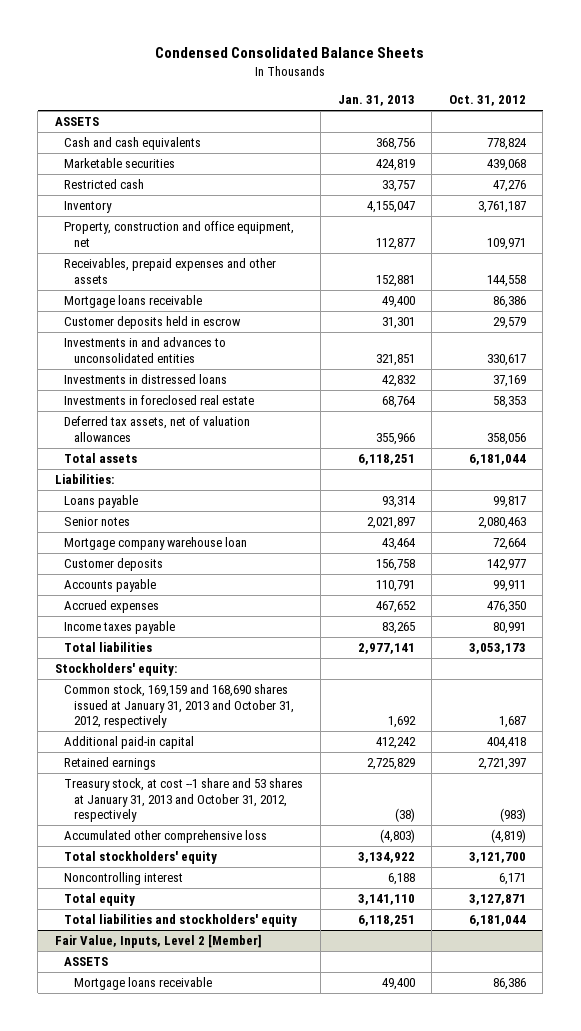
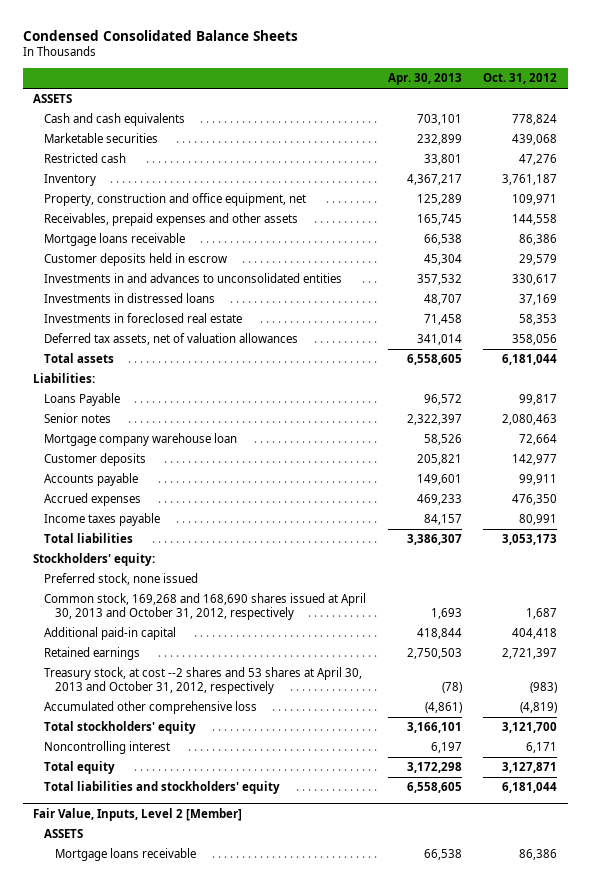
[337,95,415,107] Jan. 31, 2013 -> none
none -> [387,73,462,86] Apr. 30, 2013
[64,495,139,509] Loans payable -> [44,393,121,407] Loans Payable
none -> [44,573,199,586] Preferred stock, none issued
[64,684,295,728] Common stock, 169,159 and 168,690 shares issued at January 31, 2013 and October 31, 2012, respectively -> [44,593,367,620] Common stock, 169,268 and 168,690 shares issued at April 30, 2013 and October 31, 2012, respectively
[64,778,304,822] Treasury stock, at cost --1 share and 53 shares at January 31, 2013 and October 31, 2012, respectively -> [44,667,363,694] Treasury stock, at cost --2 shares and 53 shares at April 30, 2013 and October 31, 2012, respectively

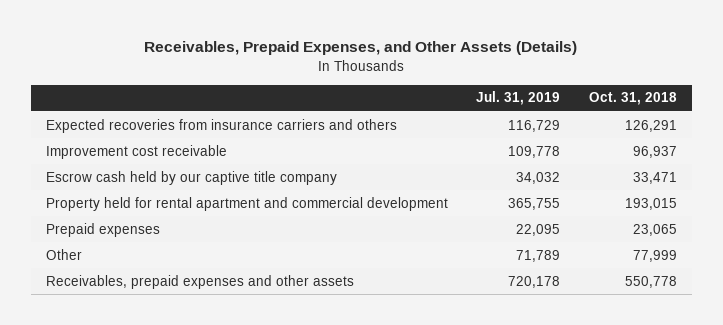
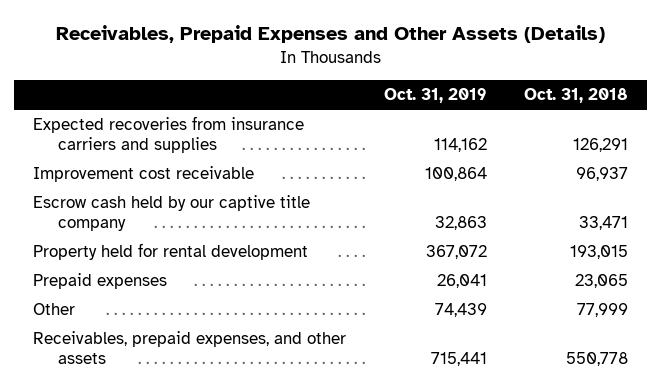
[144,41,578,56] Receivables, Prepaid Expenses, and Other Assets (Details) -> [55,25,605,44] Receivables, Prepaid Expenses and Other Assets (Details)
[476,91,561,106] Jul. 31, 2019 -> none
none -> [383,88,487,104] Oct. 31, 2019
[45,118,397,133] Expected recoveries from insurance carriers and others -> [32,116,304,154] Expected recoveries from insurance carriers and supplies
[45,196,448,211] Property held for rental apartment and commercial development -> [32,243,308,261] Property held for rental development
[45,274,354,289] Receivables, prepaid expenses and other assets -> [32,331,346,365] Receivables, prepaid expenses, and other assets

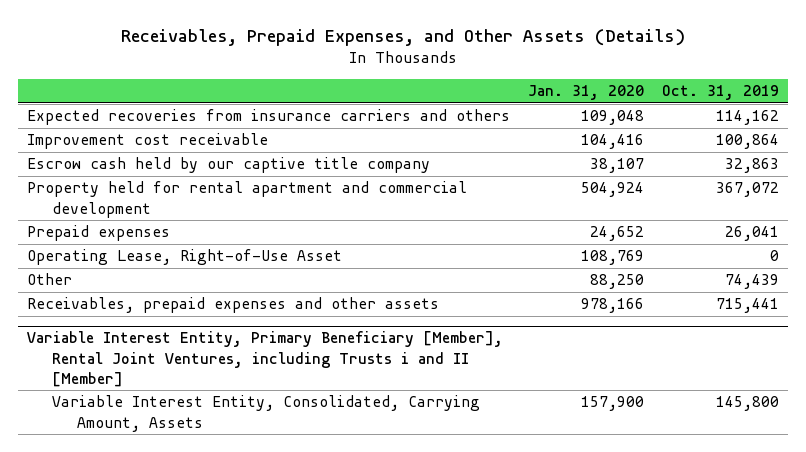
[55,25,605,44] Receivables, Prepaid Expenses and Other Assets (Details) -> [120,29,685,47] Receivables, Prepaid Expenses, and Other Assets (Details)
[524,88,629,104] Oct. 31, 2018 -> none
none -> [527,85,644,101] Jan. 31, 2020
[32,116,304,154] Expected recoveries from insurance carriers and supplies -> [26,109,510,126] Expected recoveries from insurance carriers and others
[32,243,308,261] Property held for rental development -> [26,181,467,218] Property held for rental apartment and commercial development
none -> [26,249,342,266] Operating Lease, Right-of-Use Asset
[32,331,346,365] Receivables, prepaid expenses, and other assets -> [26,297,439,314] Receivables, prepaid expenses and other assets
none -> [26,331,503,387] Variable Interest Entity, Primary Beneficiary [Member], Rental Joint Ventures, including Trusts i and II [Member]
none -> [51,395,480,432] Variable Interest Entity, Consolidated, Carrying Amount, Assets

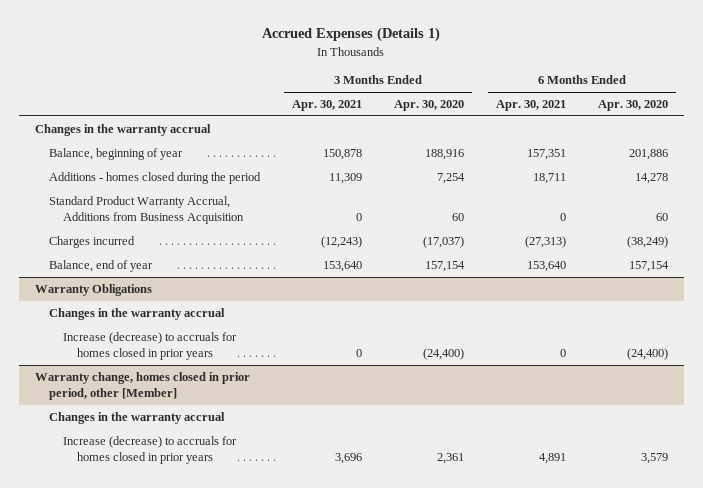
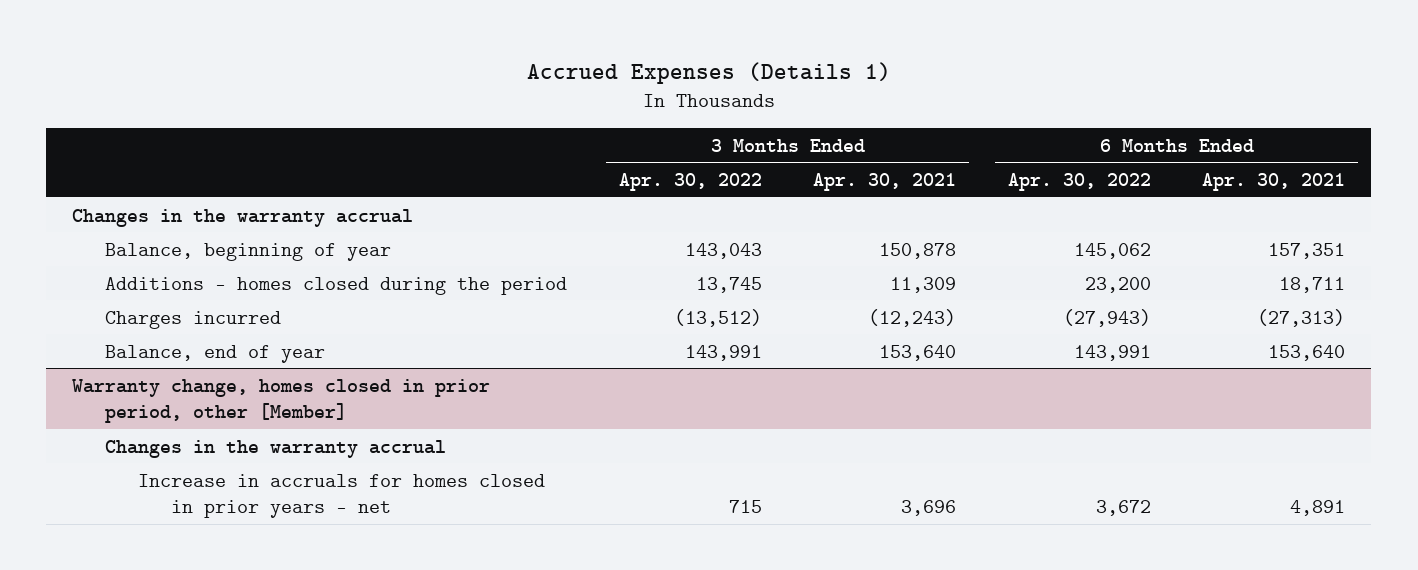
[393,100,464,112] Apr. 30, 2020 -> none
[597,100,668,112] Apr. 30, 2020 -> none
none -> [618,173,762,192] Apr. 30, 2022
none -> [1007,173,1151,192] Apr. 30, 2022
[48,196,244,224] Standard Product Warranty Accrual, Additions from Business Acquisition -> none
[34,284,152,297] Warranty Obligations -> none
[48,308,225,321] Changes in the warranty accrual -> none
[62,332,237,360] Increase (decrease) to accruals for homes closed in prior years -> none
[62,436,237,464] Increase (decrease) to accruals for homes closed in prior years -> [138,473,546,519] Increase in accruals for homes closed in prior years - net

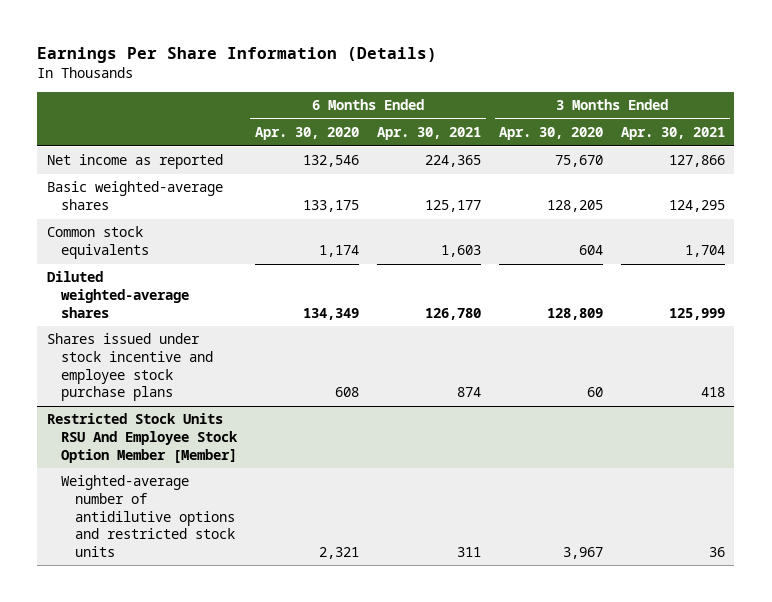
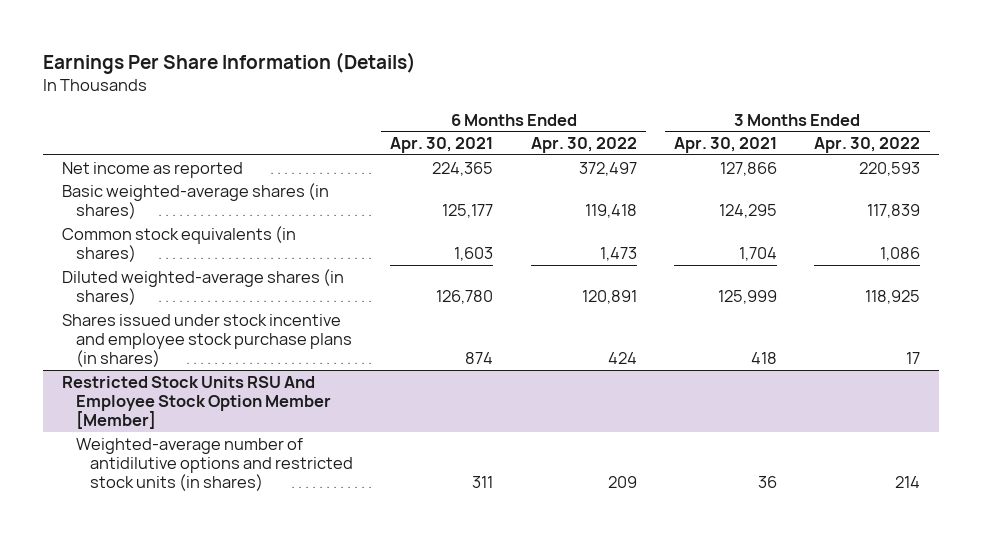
[255,127,360,141] Apr. 30, 2020 -> none
[499,127,604,141] Apr. 30, 2020 -> none
none -> [530,137,637,154] Apr. 30, 2022
none -> [814,137,921,154] Apr. 30, 2022
[46,181,223,211] Basic weighted-average shares -> [61,182,329,219] Basic weighted-average shares (in shares)
[46,226,149,260] Common stock equivalents -> [61,225,296,262] Common stock equivalents (in shares)
[46,271,189,318] Diluted weighted-average shares -> [61,268,344,305] Diluted weighted-average shares (in shares)
[46,333,213,402] Shares issued under stock incentive and employee stock purchase plans -> [61,313,352,368] Shares issued under stock incentive and employee stock purchase plans (in shares)
[60,475,236,557] Weighted-average number of antidilutive options and restricted stock units -> [75,437,354,492] Weighted-average number of antidilutive options and restricted stock units (in shares)

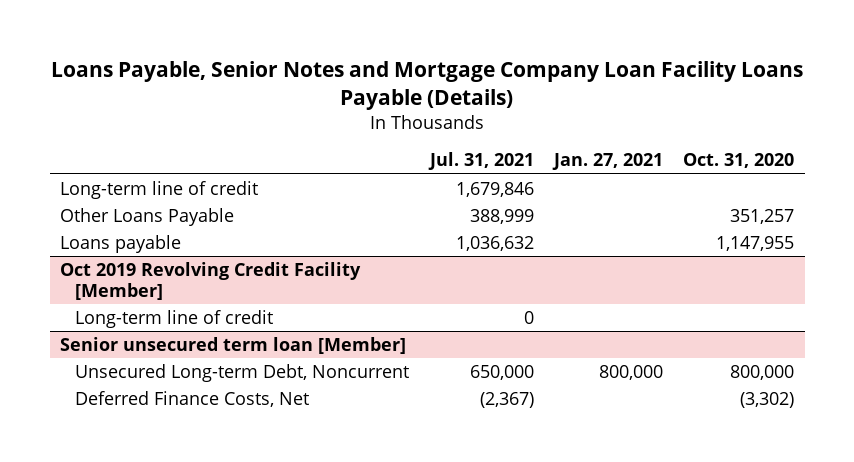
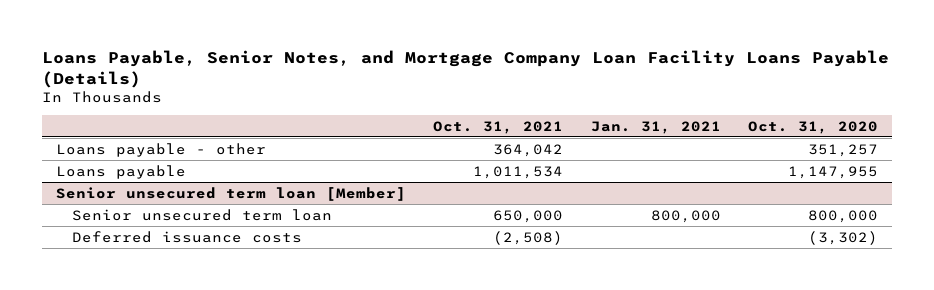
[51,61,804,110] Loans Payable, Senior Notes and Mortgage Company Loan Facility Loans Payable (Details) -> [42,49,890,88] Loans Payable, Senior Notes, and Mortgage Company Loan Facility Loans Payable (Details)
[427,152,534,171] Jul. 31, 2021 -> none
[552,153,664,171] Jan. 27, 2021 -> none
none -> [433,120,564,134] Oct. 31, 2021
none -> [590,120,721,134] Jan. 31, 2021
[59,180,258,199] Long-term line of credit -> none
[59,207,234,226] Other Loans Payable -> [55,142,266,157] Loans payable - other
[59,261,361,300] Oct 2019 Revolving Credit Facility [Member] -> none
[75,309,274,328] Long-term line of credit -> none
[75,363,410,382] Unsecured Long-term Debt, Noncurrent -> [72,208,333,221] Senior unsecured term loan
[75,390,310,407] Deferred Finance Costs, Net -> [72,230,303,243] Deferred issuance costs

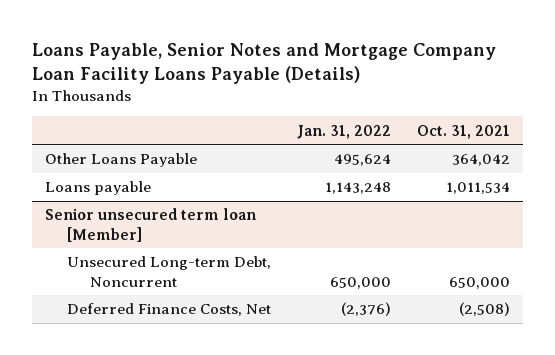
[42,49,890,88] Loans Payable, Senior Notes, and Mortgage Company Loan Facility Loans Payable (Details) -> [31,42,496,84] Loans Payable, Senior Notes and Mortgage Company Loan Facility Loans Payable (Details)
[590,120,721,134] Jan. 31, 2021 -> none
[748,120,879,134] Oct. 31, 2020 -> none
none -> [297,124,392,139] Jan. 31, 2022
[55,142,266,157] Loans payable - other -> [44,153,197,168] Other Loans Payable
[72,208,333,221] Senior unsecured term loan -> [67,256,272,287] Unsecured Long-term Debt, Noncurrent
[72,230,303,243] Deferred issuance costs -> [67,303,272,317] Deferred Finance Costs, Net

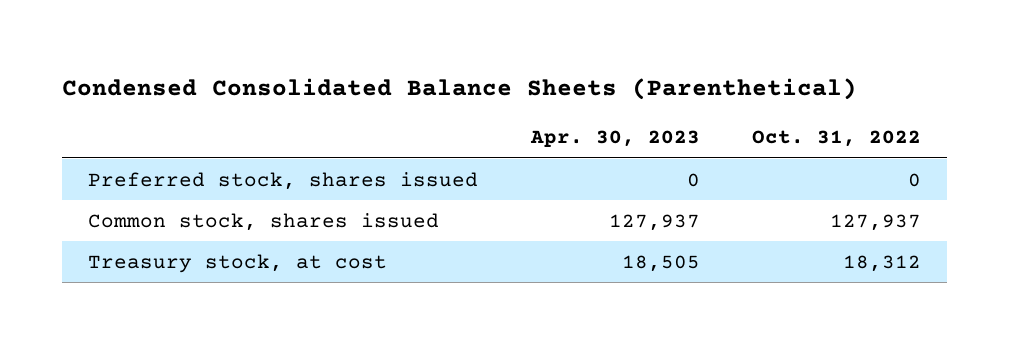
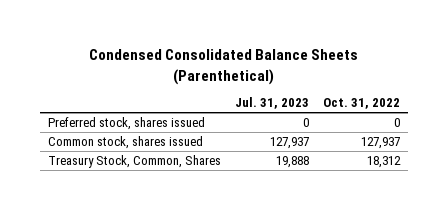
[529,130,700,148] Apr. 30, 2023 -> none
none -> [235,97,310,110] Jul. 31, 2023
[88,253,388,273] Treasury stock, at cost -> [47,155,221,169] Treasury Stock, Common, Shares

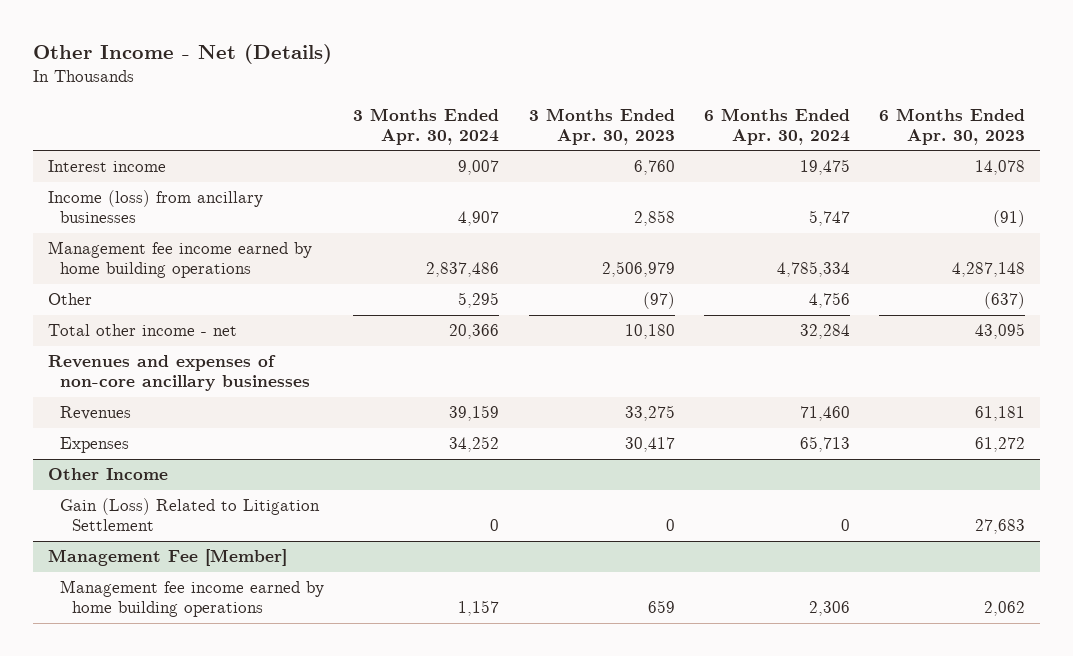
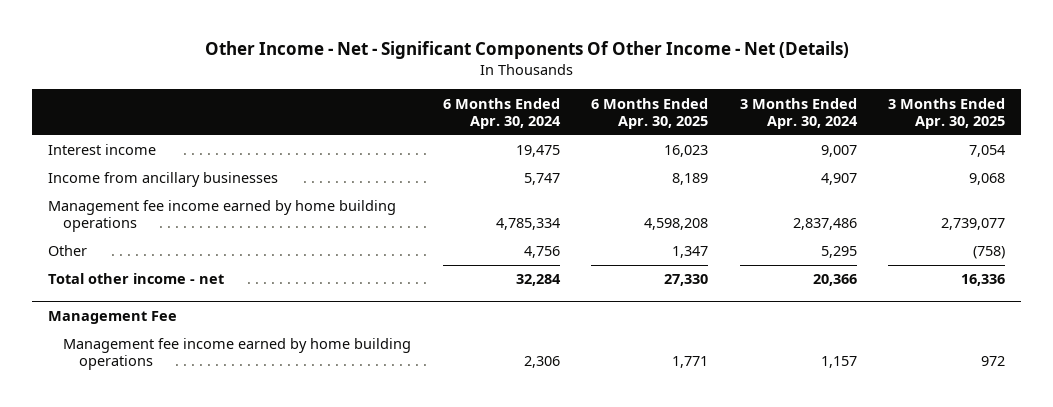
[33,44,333,65] Other Income - Net (Details) -> [204,40,849,59] Other Income - Net - Significant Components Of Other Income - Net (Details)
[528,107,675,145] 3 Months Ended Apr. 30, 2023 -> none
[879,107,1026,145] 6 Months Ended Apr. 30, 2023 -> none
none -> [591,97,709,129] 6 Months Ended Apr. 30, 2025
none -> [888,97,1006,129] 3 Months Ended Apr. 30, 2025
[47,190,263,224] Income (loss) from ancillary businesses -> [47,172,278,188] Income from ancillary businesses
[47,355,310,392] Revenues and expenses of non-core ancillary businesses -> none
[59,406,131,421] Revenues -> none
[59,437,129,454] Expenses -> none
[47,468,168,481] Other Income -> none
[59,498,320,532] Gain (Loss) Related to Litigation Settlement -> none
[47,549,287,567] Management Fee [Member] -> [47,310,177,324] Management Fee

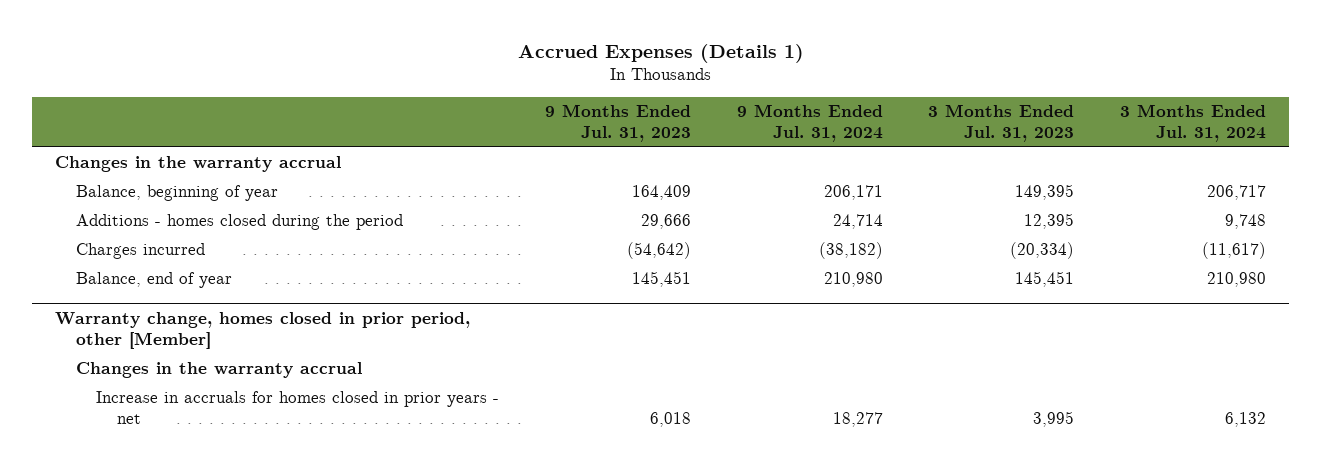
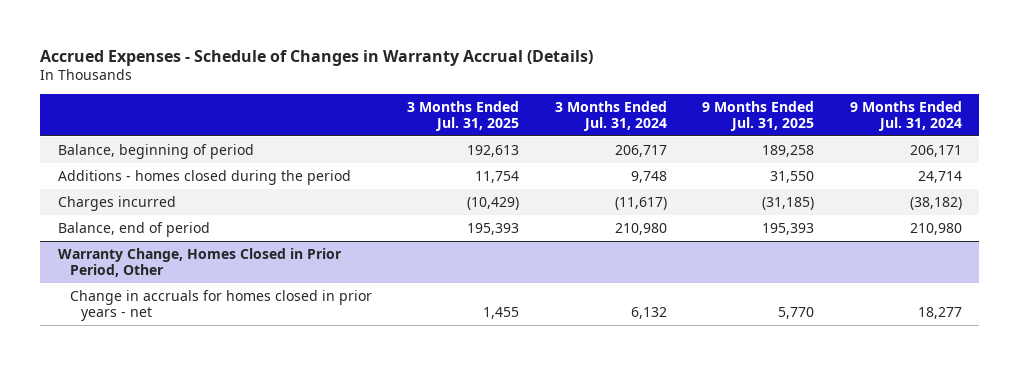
[517,43,804,63] Accrued Expenses (Details 1) -> [40,49,594,66] Accrued Expenses - Schedule of Changes in Warranty Accrual (Details)
[544,103,691,142] 9 Months Ended Jul. 31, 2023 -> none
[928,103,1075,142] 3 Months Ended Jul. 31, 2023 -> none
none -> [407,100,520,132] 3 Months Ended Jul. 31, 2025
none -> [702,100,815,132] 9 Months Ended Jul. 31, 2025
[55,156,342,173] Changes in the warranty accrual -> none
[75,185,278,202] Balance, beginning of year -> [58,143,255,159] Balance, beginning of period
[75,362,362,379] Changes in the warranty accrual -> none
[75,272,232,289] Balance, end of year -> [58,221,211,237] Balance, end of period
[55,311,471,349] Warranty change, homes closed in prior period, other [Member] -> [58,247,343,277] Warranty Change, Homes Closed in Prior Period, Other
[96,391,500,425] Increase in accruals for homes closed in prior years - net -> [69,289,372,321] Change in accruals for homes closed in prior years - net

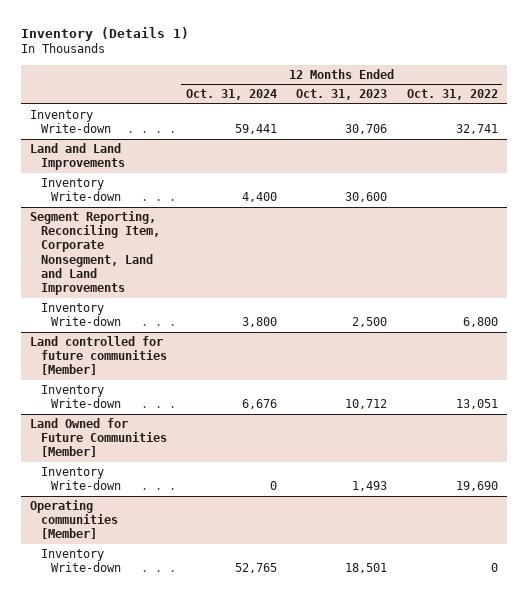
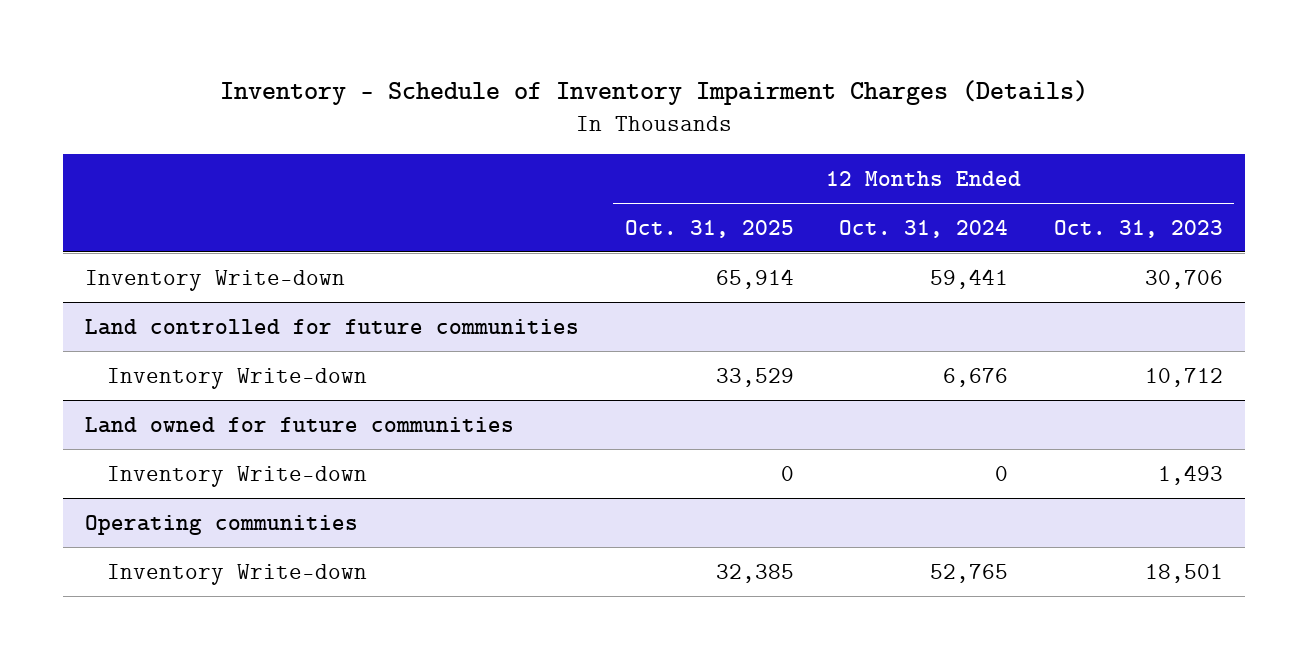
[20,27,189,42] Inventory (Details 1) -> [219,80,1088,106] Inventory - Schedule of Inventory Impairment Charges (Details)
[406,89,498,101] Oct. 31, 2022 -> none
none -> [624,219,794,238] Oct. 31, 2025
[30,142,125,171] Land and Land Improvements -> none
[40,177,121,202] Inventory Write-down -> none
[30,210,160,296] Segment Reporting, Reconciling Item, Corporate Nonsegment, Land and Land Improvements -> none
[40,302,121,327] Inventory Write-down -> none
[30,335,167,376] Land controlled for future communities [Member] -> [85,318,580,335] Land controlled for future communities
[30,417,167,458] Land Owned for Future Communities [Member] -> [85,416,515,433] Land owned for future communities
[30,499,118,540] Operating communities [Member] -> [85,514,359,535] Operating communities

